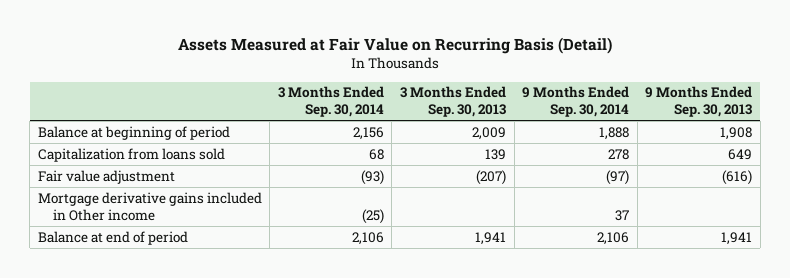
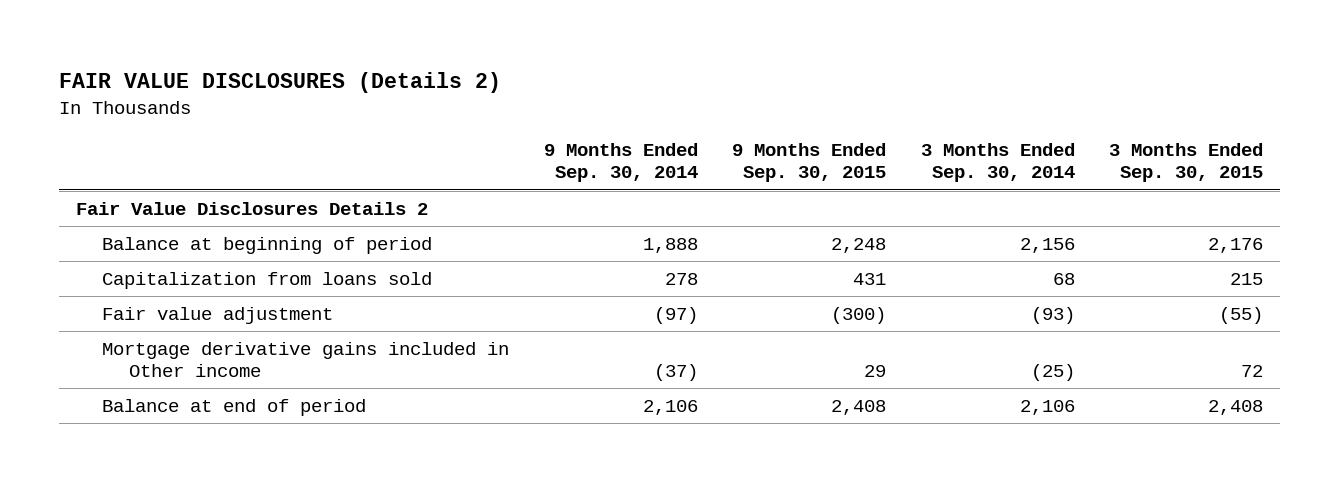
[177,37,612,55] Assets Measured at Fair Value on Recurring Basis (Detail) -> [58,72,501,94] FAIR VALUE DISCLOSURES (Details 2)
[399,86,506,118] 3 Months Ended Sep. 30, 2013 -> none
[645,86,753,118] 9 Months Ended Sep. 30, 2013 -> none
none -> [732,142,887,183] 9 Months Ended Sep. 30, 2015
none -> [1109,142,1264,183] 3 Months Ended Sep. 30, 2015
none -> [76,201,429,215] Fair Value Disclosures Details 2
[615,209,630,221] 37 -> [653,363,698,381] (37)

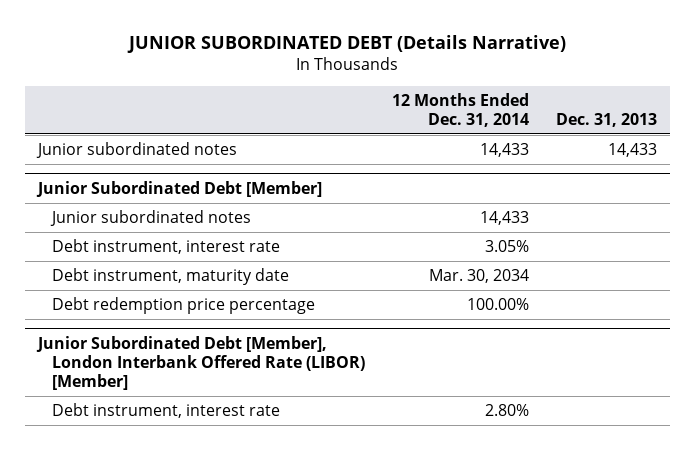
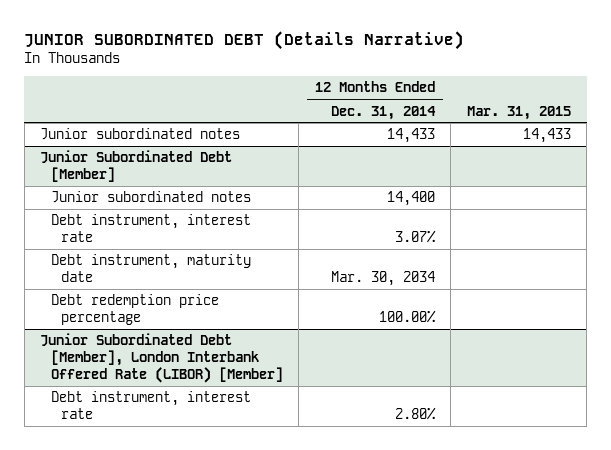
[555,112,657,127] Dec. 31, 2013 -> none
none -> [466,105,571,120] Mar. 31, 2015
[479,211,529,226] 14,433 -> [386,191,435,207] 14,400
[484,240,529,253] 3.05% -> [394,230,436,244] 3.07%

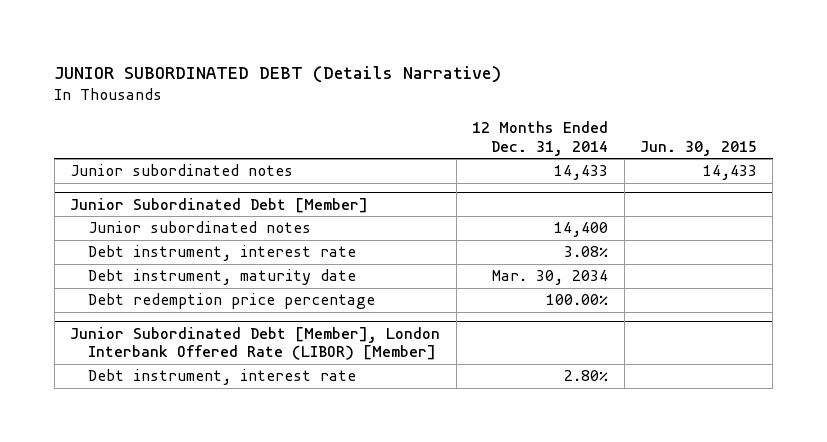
[466,105,571,120] Mar. 31, 2015 -> none
none -> [639,140,757,156] Jun. 30, 2015
[394,230,436,244] 3.07% -> [564,246,609,258] 3.08%

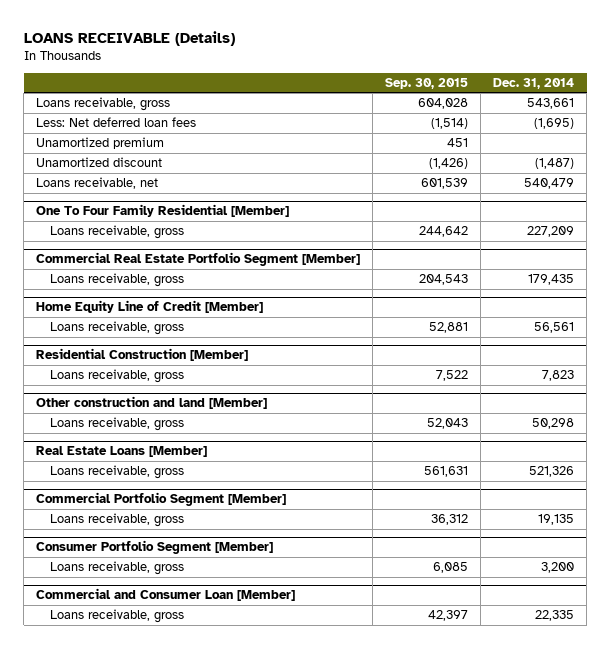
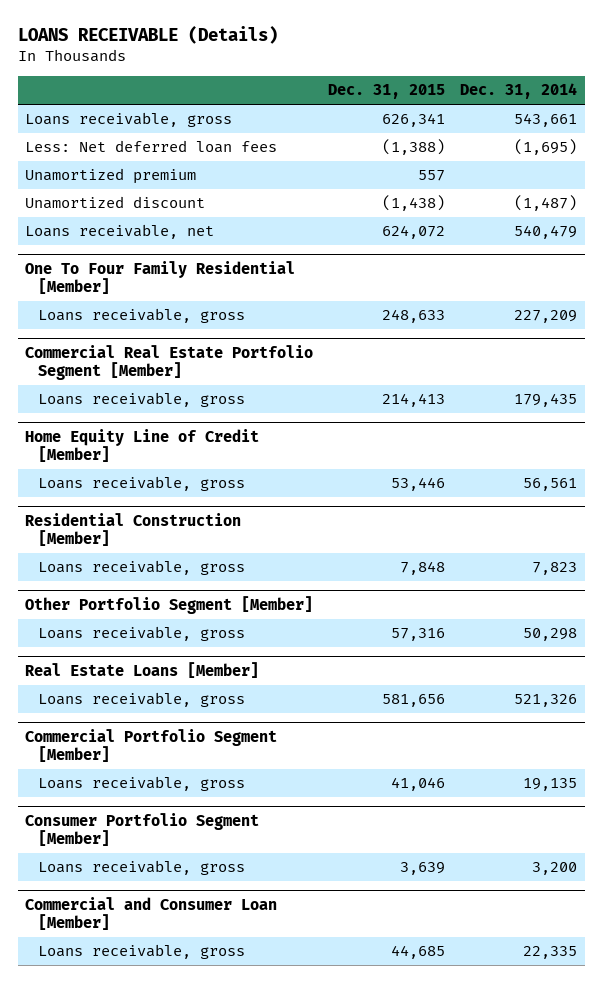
[385,77,469,89] Sep. 30, 2015 -> none
none -> [328,83,446,99] Dec. 31, 2015
[36,396,268,410] Other construction and land [Member] -> [25,595,314,614] Other Portfolio Segment [Member]

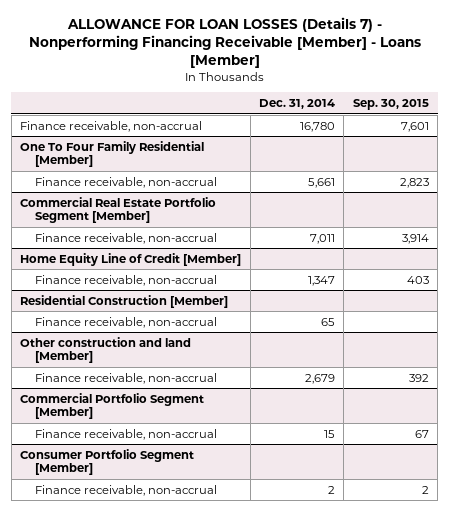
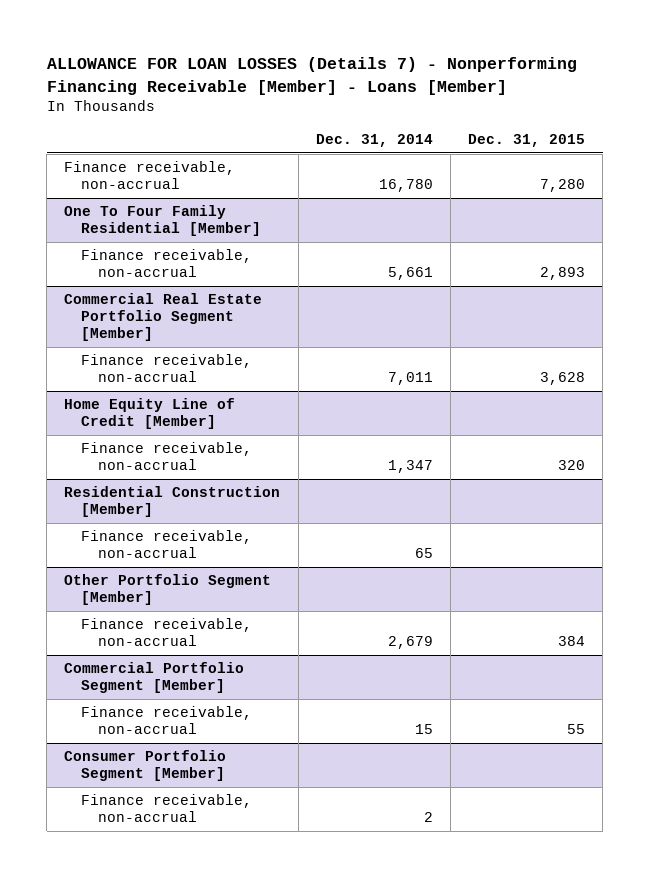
[352,99,429,111] Sep. 30, 2015 -> none
none -> [468,134,586,148] Dec. 31, 2015
[20,336,192,364] Other construction and land [Member] -> [64,574,272,606] Other Portfolio Segment [Member]

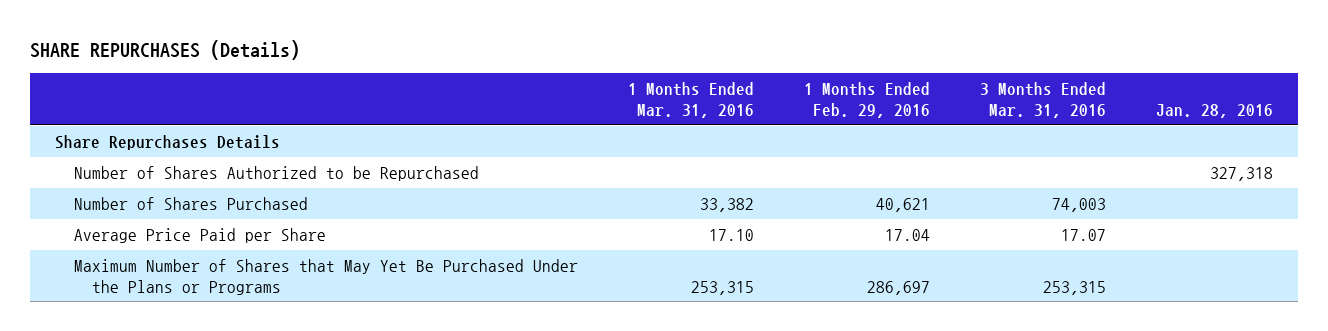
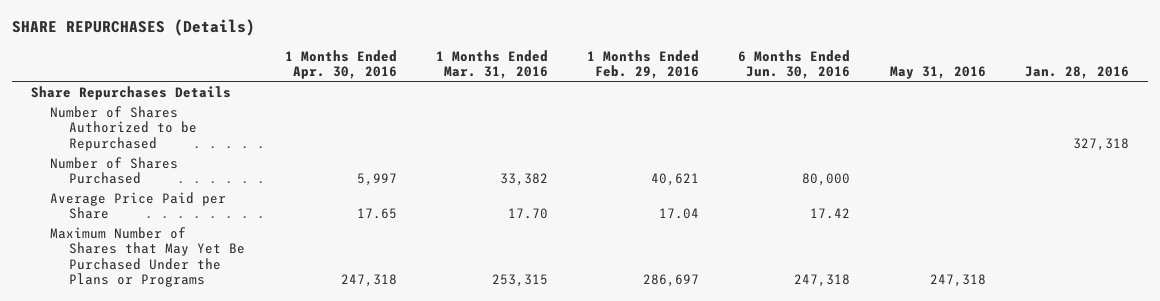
[980,81,1107,118] 3 Months Ended Mar. 31, 2016 -> none
none -> [284,49,397,79] 1 Months Ended Apr. 30, 2016
none -> [738,49,851,79] 6 Months Ended Jun. 30, 2016
none -> [889,65,986,79] May 31, 2016
[708,228,754,241] 17.10 -> [507,208,548,220] 17.70

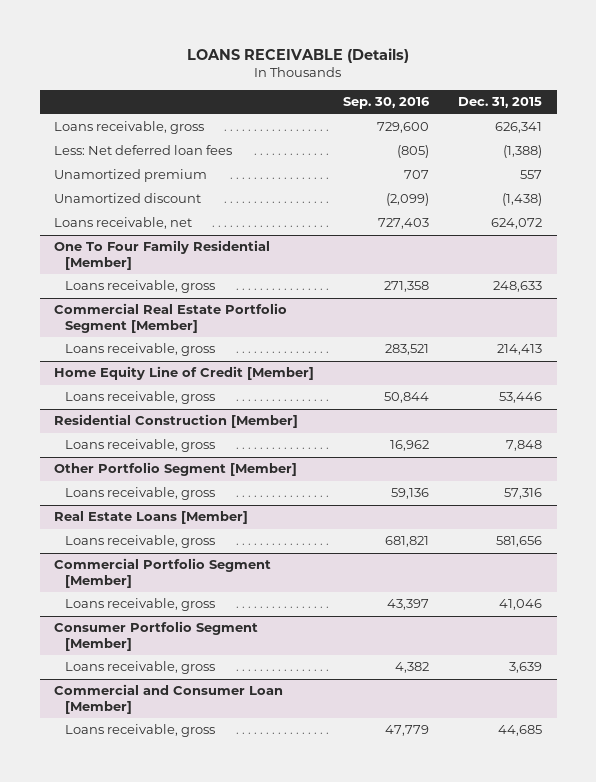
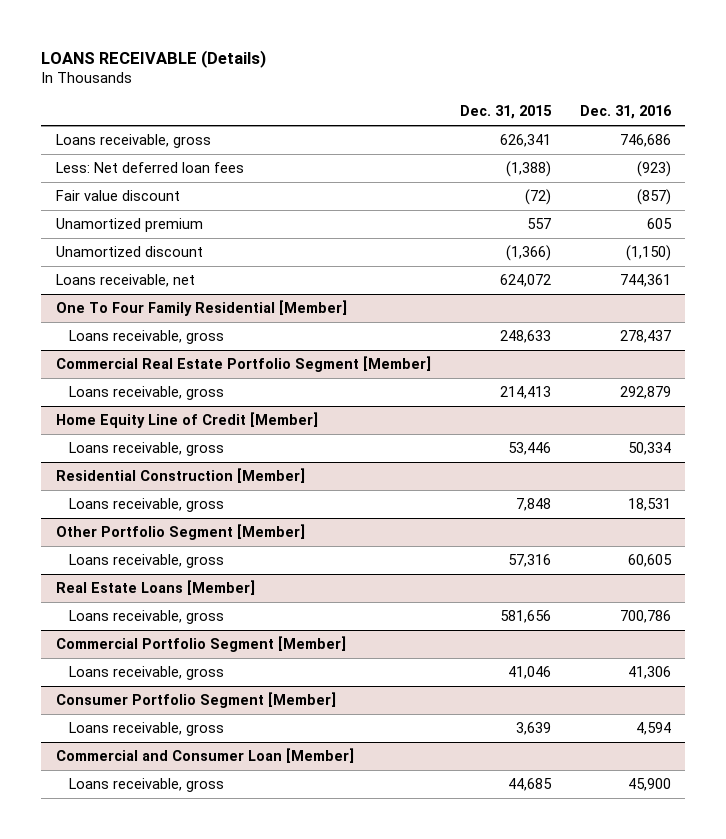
[343,97,431,110] Sep. 30, 2016 -> none
none -> [579,105,672,120] Dec. 31, 2016
none -> [55,190,180,202] Fair value discount
[502,193,543,207] (1,438) -> [505,245,551,262] (1,366)

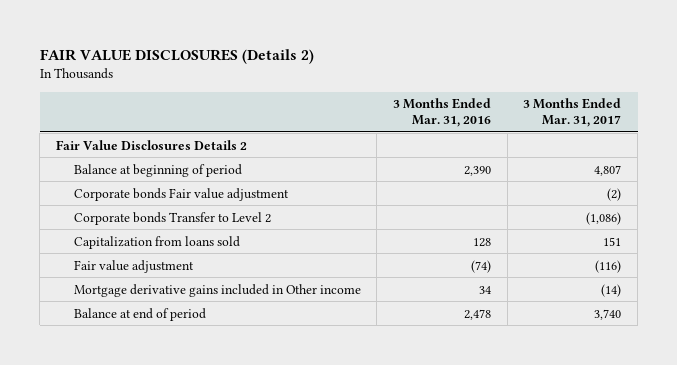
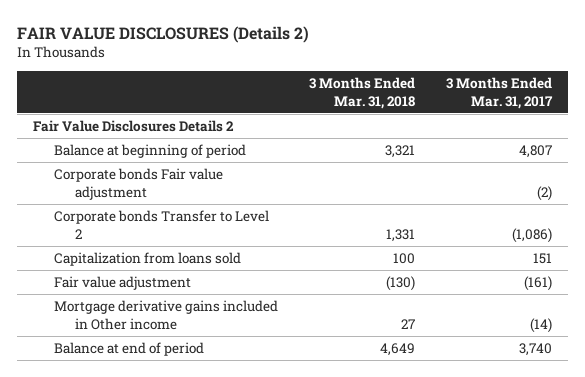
[392,98,491,128] 3 Months Ended Mar. 31, 2016 -> none
none -> [309,77,416,109] 3 Months Ended Mar. 31, 2018
[595,259,622,273] (116) -> [524,276,553,292] (161)

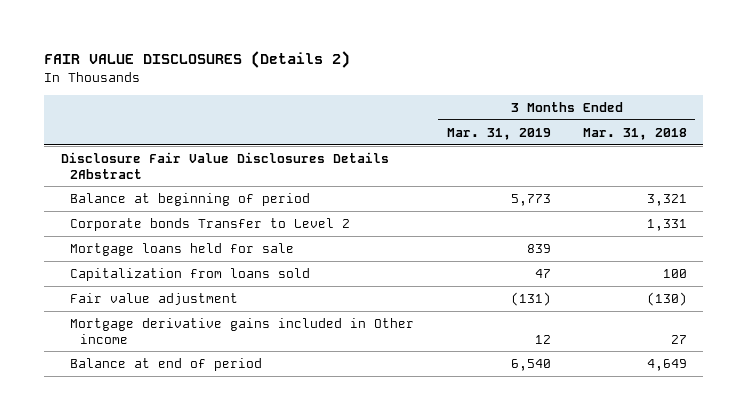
[446,77,554,109] 3 Months Ended Mar. 31, 2017 -> none
none -> [446,127,551,140] Mar. 31, 2019
[32,120,234,133] Fair Value Disclosures Details 2 -> [60,151,389,179] Disclosure Fair Value Disclosures Details 2Abstract
[53,168,223,200] Corporate bonds Fair value adjustment -> none
none -> [70,242,295,256] Mortgage loans held for sale

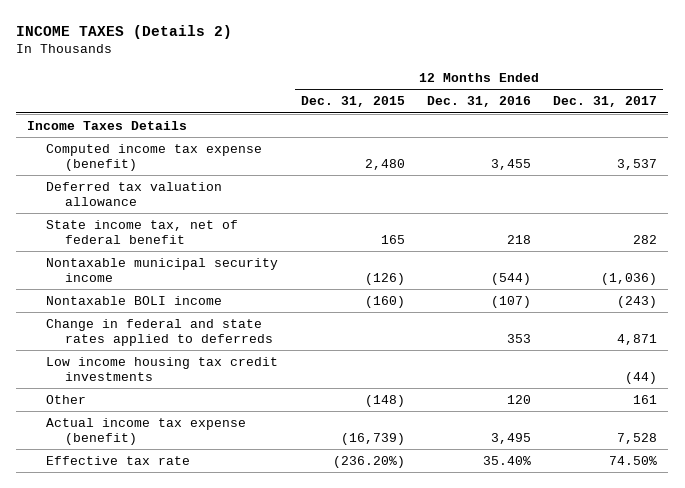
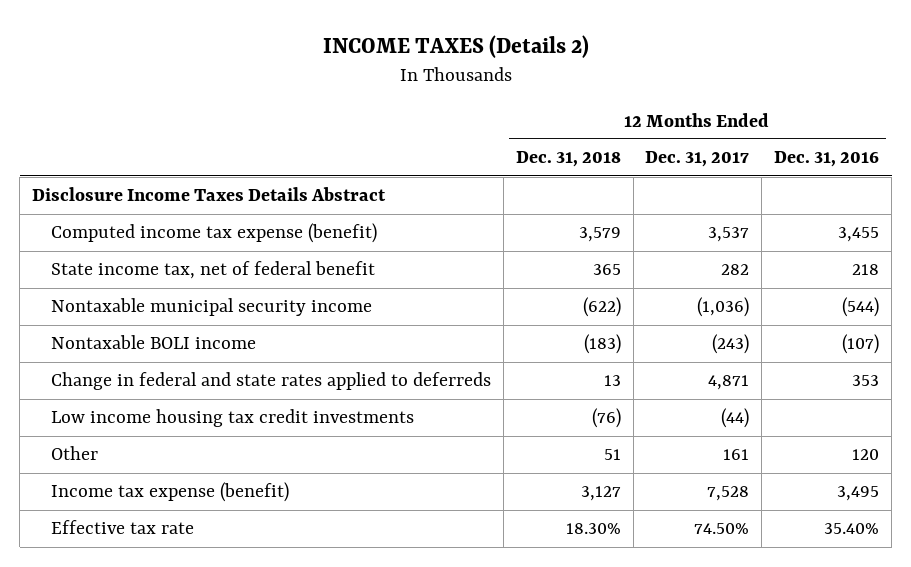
[300,96,405,108] Dec. 31, 2015 -> none
none -> [515,151,621,168] Dec. 31, 2018
[27,120,188,130] Income Taxes Details -> [32,187,387,202] Disclosure Income Taxes Details Abstract
[46,181,223,206] Deferred tax valuation allowance -> none
[46,417,247,445] Actual income tax expense (benefit) -> [50,482,289,503] Income tax expense (benefit)

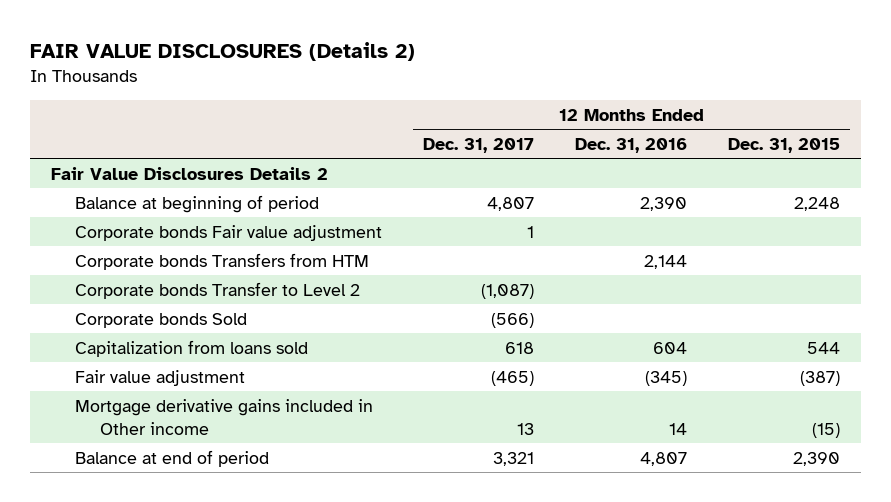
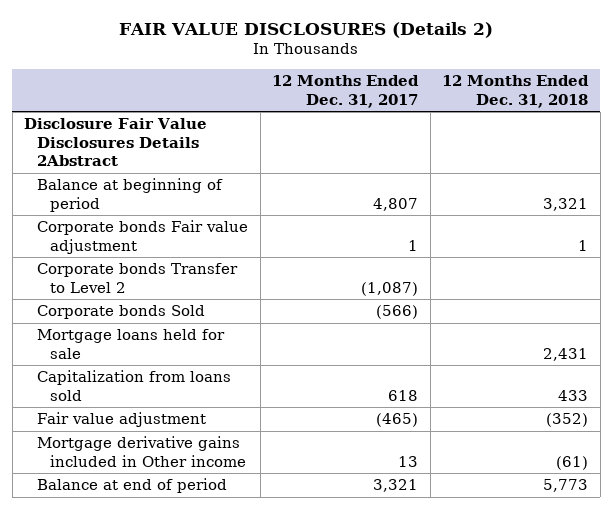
[575,137,688,153] Dec. 31, 2016 -> none
[728,137,841,153] Dec. 31, 2015 -> none
none -> [442,75,590,108] 12 Months Ended Dec. 31, 2018
[50,166,328,180] Fair Value Disclosures Details 2 -> [24,118,208,167] Disclosure Fair Value Disclosures Details 2Abstract
[75,252,370,270] Corporate bonds Transfers from HTM -> none
none -> [37,329,226,359] Mortgage loans held for sale

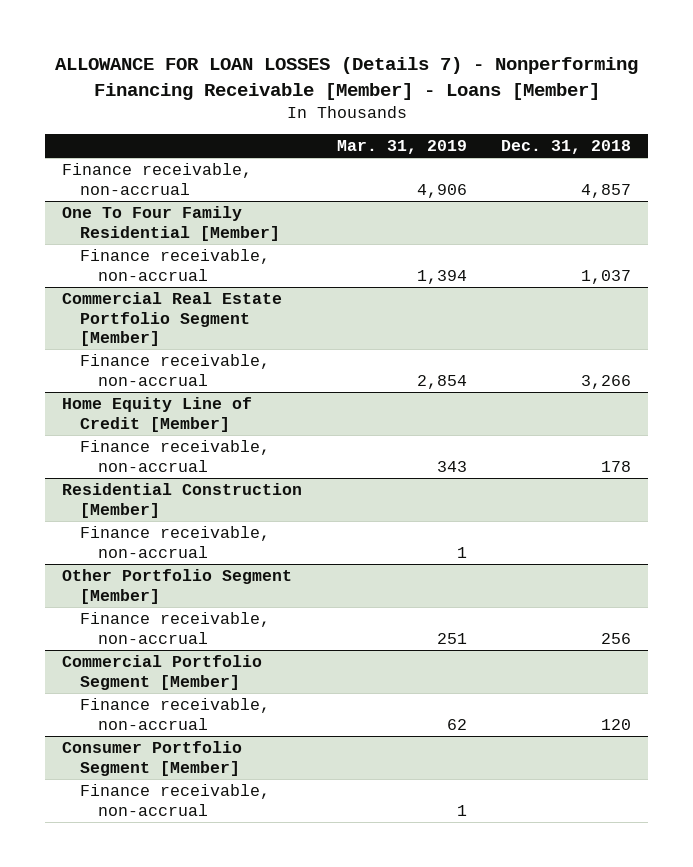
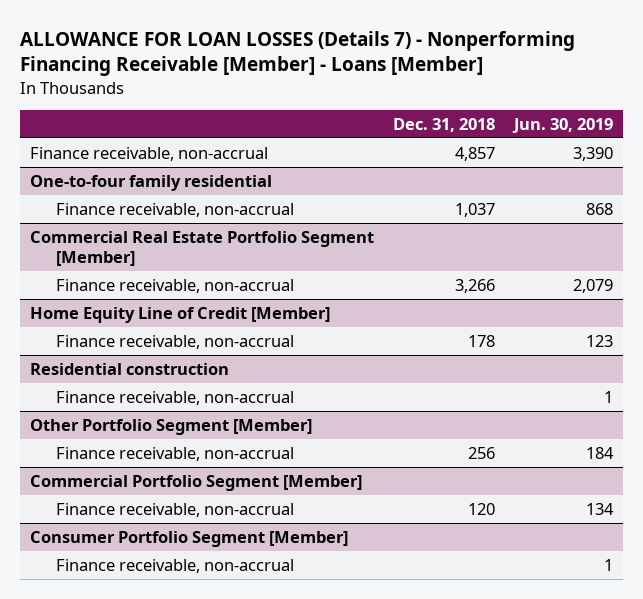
[336,139,467,154] Mar. 31, 2019 -> none
none -> [511,117,613,133] Jun. 30, 2019
[62,206,281,241] One To Four Family Residential [Member] -> [29,174,272,191] One-to-four family residential
[62,483,303,518] Residential Construction [Member] -> [29,362,229,375] Residential construction

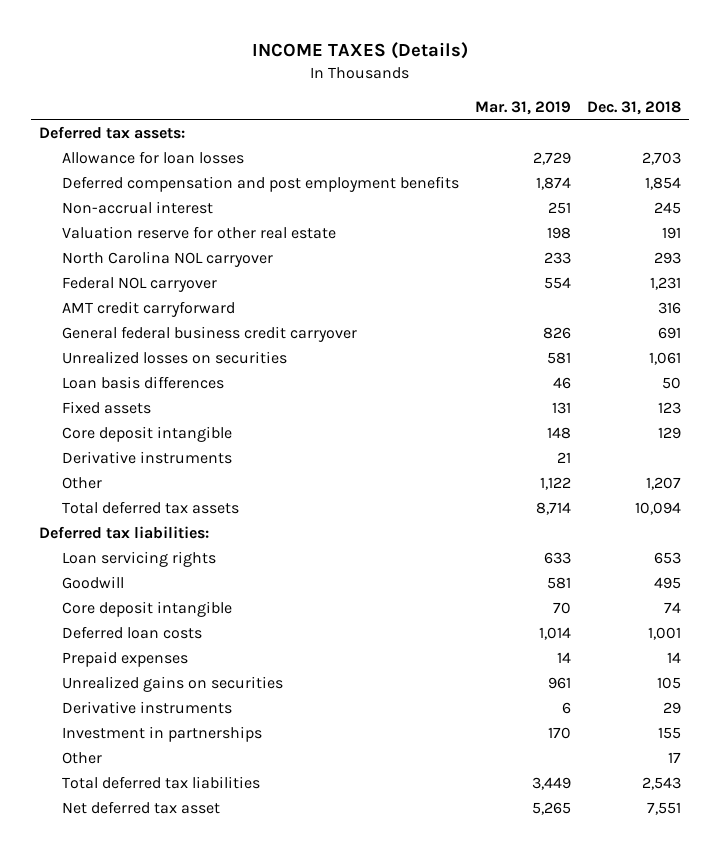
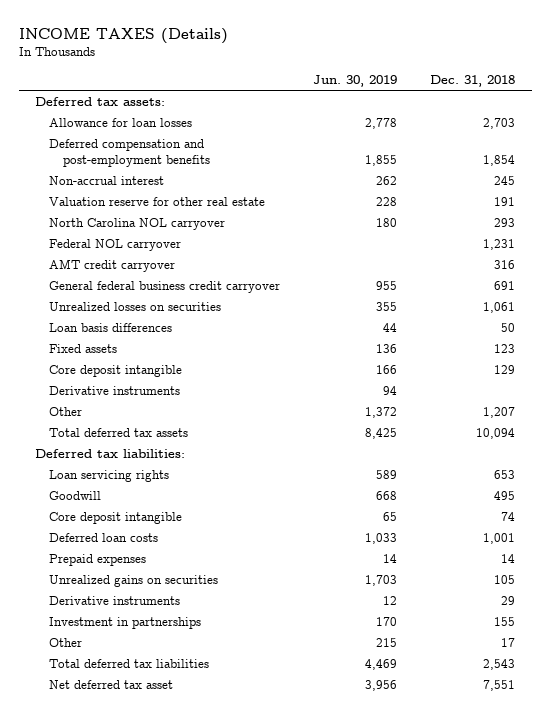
[474,100,571,115] Mar. 31, 2019 -> none
none -> [313,75,398,88] Jun. 30, 2019
[61,175,459,192] Deferred compensation and post employment benefits -> [49,138,211,168] Deferred compensation and post-employment benefits
[61,300,235,317] AMT credit carryforward -> [49,258,176,272] AMT credit carryover

